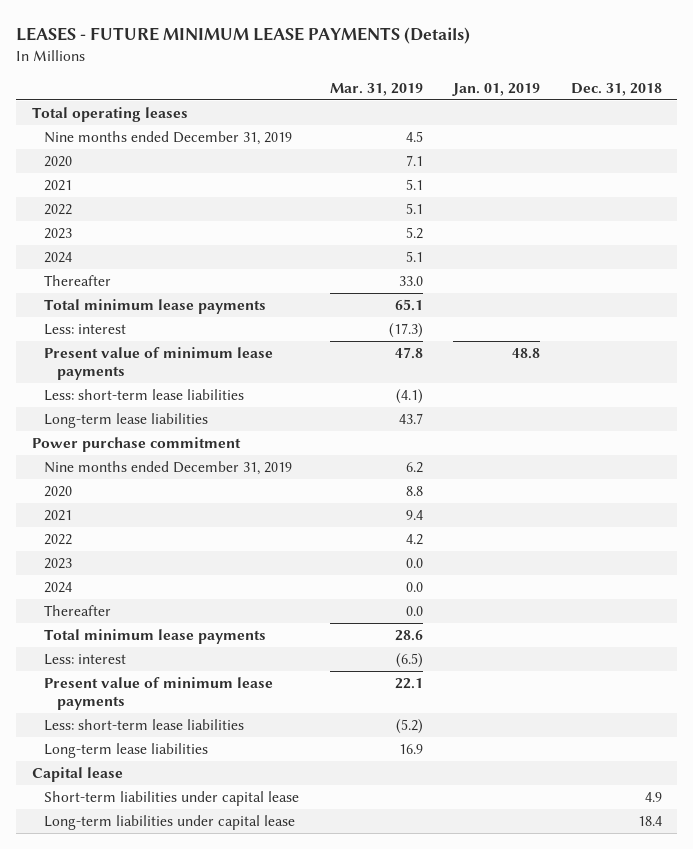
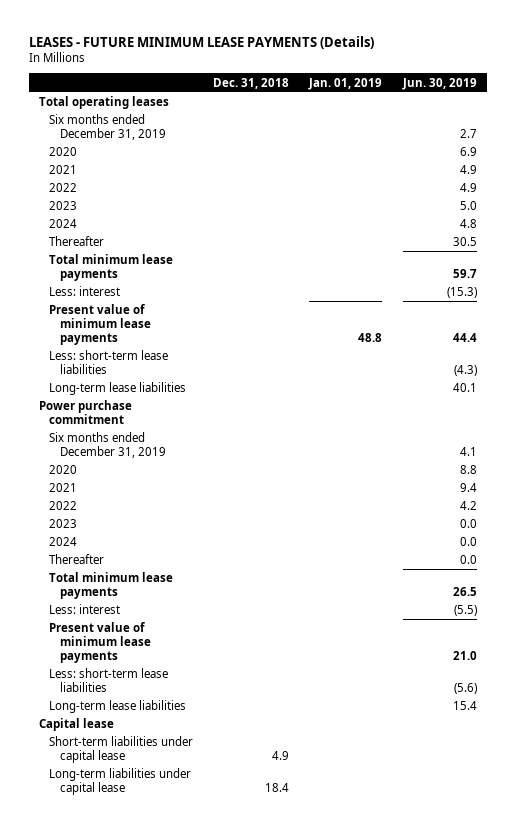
[329,82,423,96] Mar. 31, 2019 -> none
none -> [401,77,477,90] Jun. 30, 2019
[44,130,293,145] Nine months ended December 31, 2019 -> [49,114,166,141] Six months ended December 31, 2019
[44,460,293,475] Nine months ended December 31, 2019 -> [49,432,166,459] Six months ended December 31, 2019

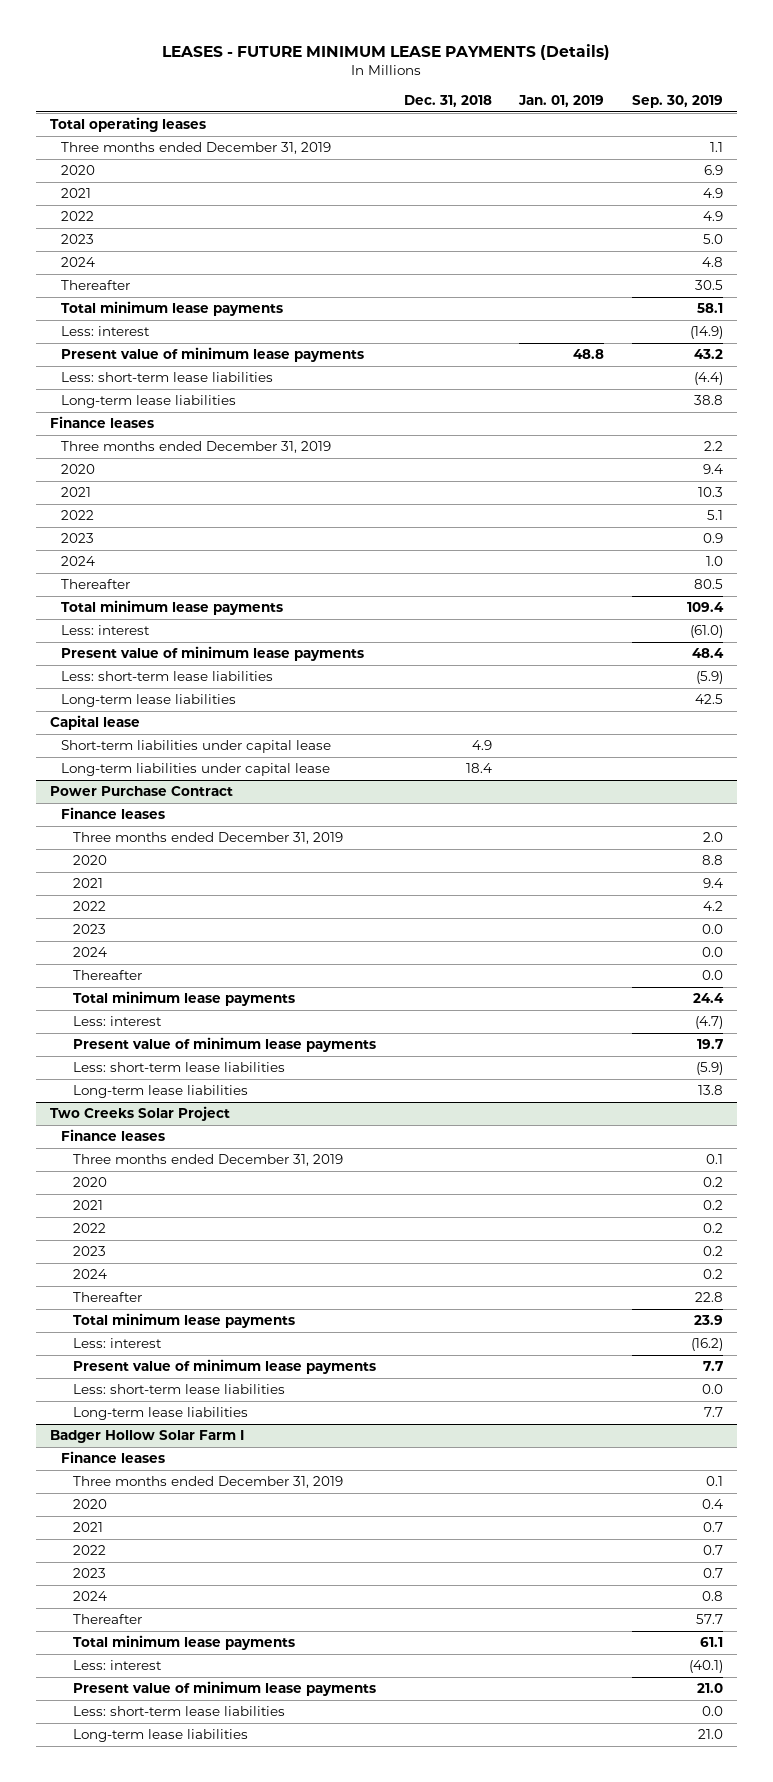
[401,77,477,90] Jun. 30, 2019 -> none
none -> [631,94,723,108] Sep. 30, 2019
[49,114,166,141] Six months ended December 31, 2019 -> [61,142,332,155] Three months ended December 31, 2019
[38,400,132,425] Power purchase commitment -> [49,416,154,429] Finance leases
[49,432,166,459] Six months ended December 31, 2019 -> [61,441,332,454] Three months ended December 31, 2019
none -> [49,786,233,797] Power Purchase Contract
none -> [61,807,166,820] Finance leases
none -> [73,832,344,845] Three months ended December 31, 2019
none -> [73,855,108,866] 2020
none -> [73,878,104,889] 2021
none -> [73,901,107,912] 2022
none -> [73,924,107,935] 2023
none -> [73,947,108,958] 2024
none -> [73,970,143,981] Thereafter
none -> [73,991,296,1007] Total minimum lease payments
none -> [73,1016,163,1027] Less: interest
none -> [73,1037,377,1053] Present value of minimum lease payments
none -> [73,1062,286,1073] Less: short-term lease liabilities
none -> [73,1085,249,1099] Long-term lease liabilities
none -> [49,1106,230,1122] Two Creeks Solar Project
none -> [61,1129,166,1142] Finance leases
none -> [73,1154,344,1167] Three months ended December 31, 2019
none -> [73,1177,108,1188] 2020
none -> [73,1200,104,1211] 2021
none -> [73,1223,107,1234] 2022
none -> [73,1246,107,1257] 2023
none -> [73,1269,108,1280] 2024
none -> [73,1292,143,1303] Thereafter
none -> [73,1313,296,1329] Total minimum lease payments
none -> [73,1338,163,1349] Less: interest
none -> [73,1359,377,1375] Present value of minimum lease payments
none -> [73,1384,286,1395] Less: short-term lease liabilities
none -> [73,1407,249,1421] Long-term lease liabilities
none -> [49,1430,244,1444] Badger Hollow Solar Farm I
none -> [61,1451,166,1464] Finance leases
none -> [73,1476,344,1489] Three months ended December 31, 2019
none -> [73,1499,108,1510] 2020
none -> [73,1522,104,1533] 2021
none -> [73,1545,107,1556] 2022
none -> [73,1568,107,1579] 2023
none -> [73,1591,108,1602] 2024
none -> [73,1614,143,1625] Thereafter
none -> [73,1635,296,1651] Total minimum lease payments
none -> [73,1660,163,1671] Less: interest
none -> [73,1681,377,1697] Present value of minimum lease payments
none -> [73,1706,286,1717] Less: short-term lease liabilities
none -> [73,1729,249,1743] Long-term lease liabilities

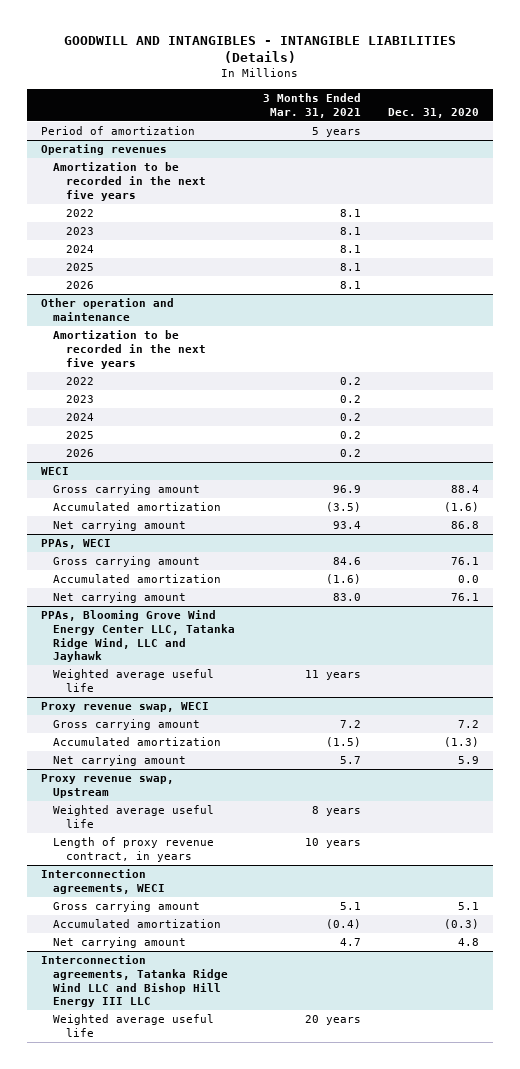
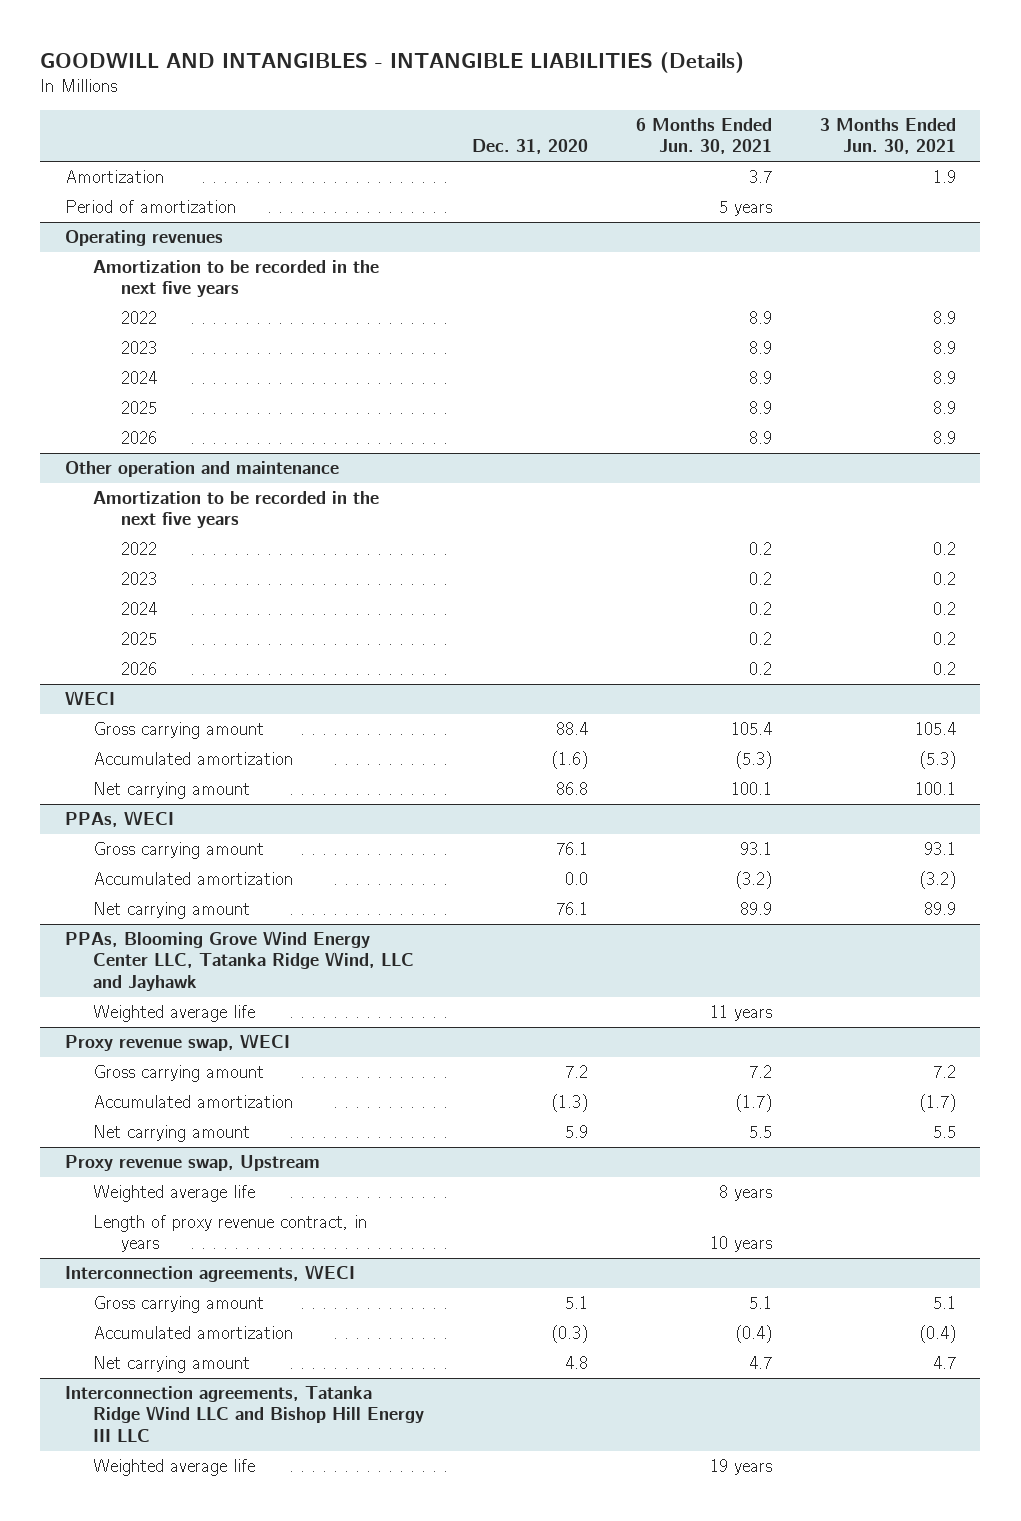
[262,92,361,118] 3 Months Ended Mar. 31, 2021 -> none
none -> [636,118,773,155] 6 Months Ended Jun. 30, 2021
none -> [820,118,957,155] 3 Months Ended Jun. 30, 2021
none -> [64,170,164,184] Amortization
[53,669,215,692] Weighted average useful life -> [92,1005,255,1023] Weighted average life
[53,805,215,828] Weighted average useful life -> [92,1185,255,1203] Weighted average life
[53,1014,215,1037] Weighted average useful life -> [92,1459,255,1477] Weighted average life

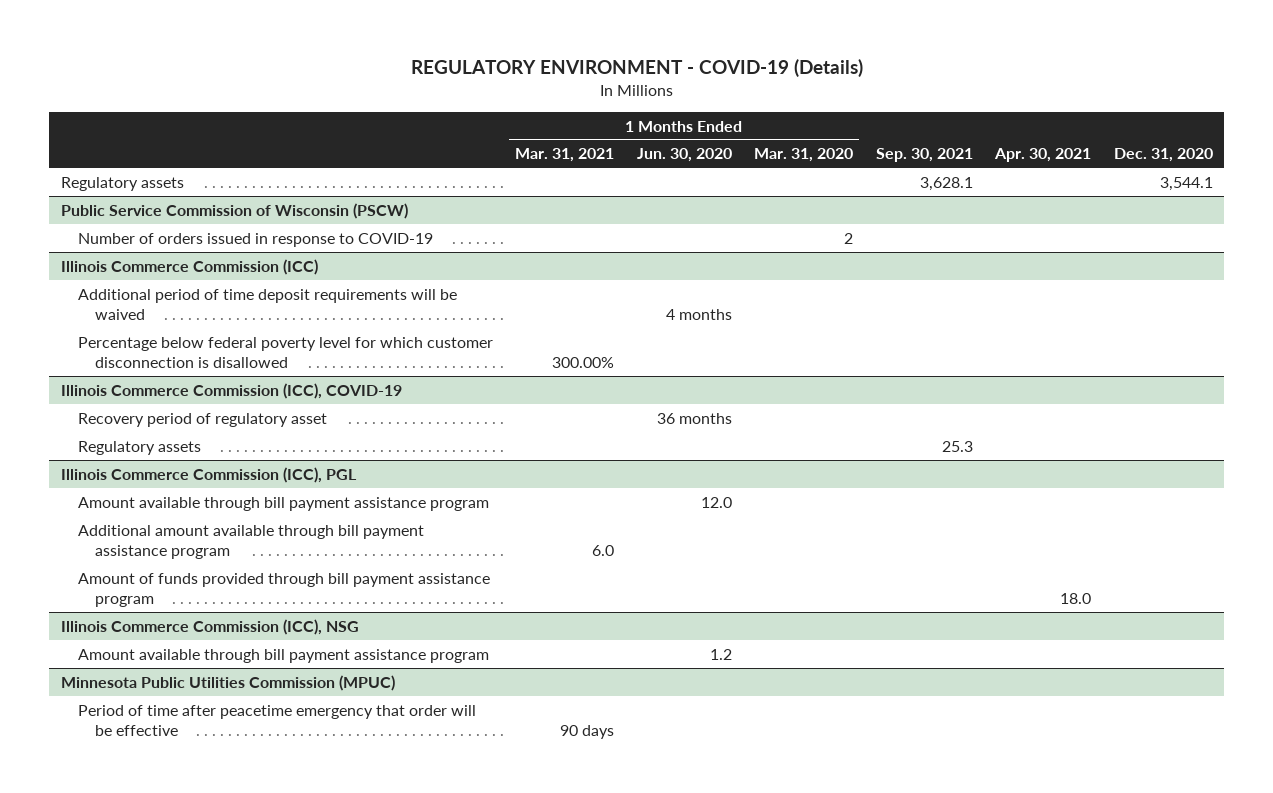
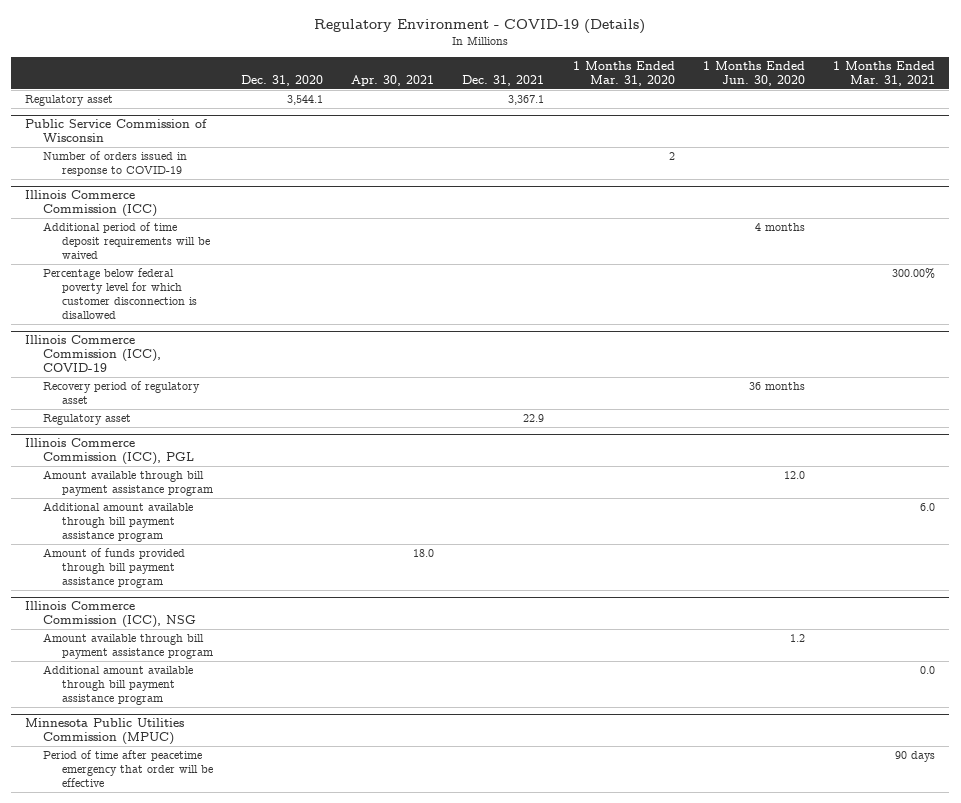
[410,59,863,78] REGULATORY ENVIRONMENT - COVID-19 (Details) -> [314,19,646,35] Regulatory Environment - COVID-19 (Details)
[875,148,973,163] Sep. 30, 2021 -> none
none -> [462,74,545,86] Dec. 31, 2021
[60,176,184,191] Regulatory assets -> [25,94,114,106] Regulatory asset
[60,202,408,219] Public Service Commission of Wisconsin (PSCW) -> [25,118,208,144] Public Service Commission of Wisconsin
[77,440,201,455] Regulatory assets -> [43,413,132,425] Regulatory asset
none -> [43,664,194,706] Additional amount available through bill payment assistance program

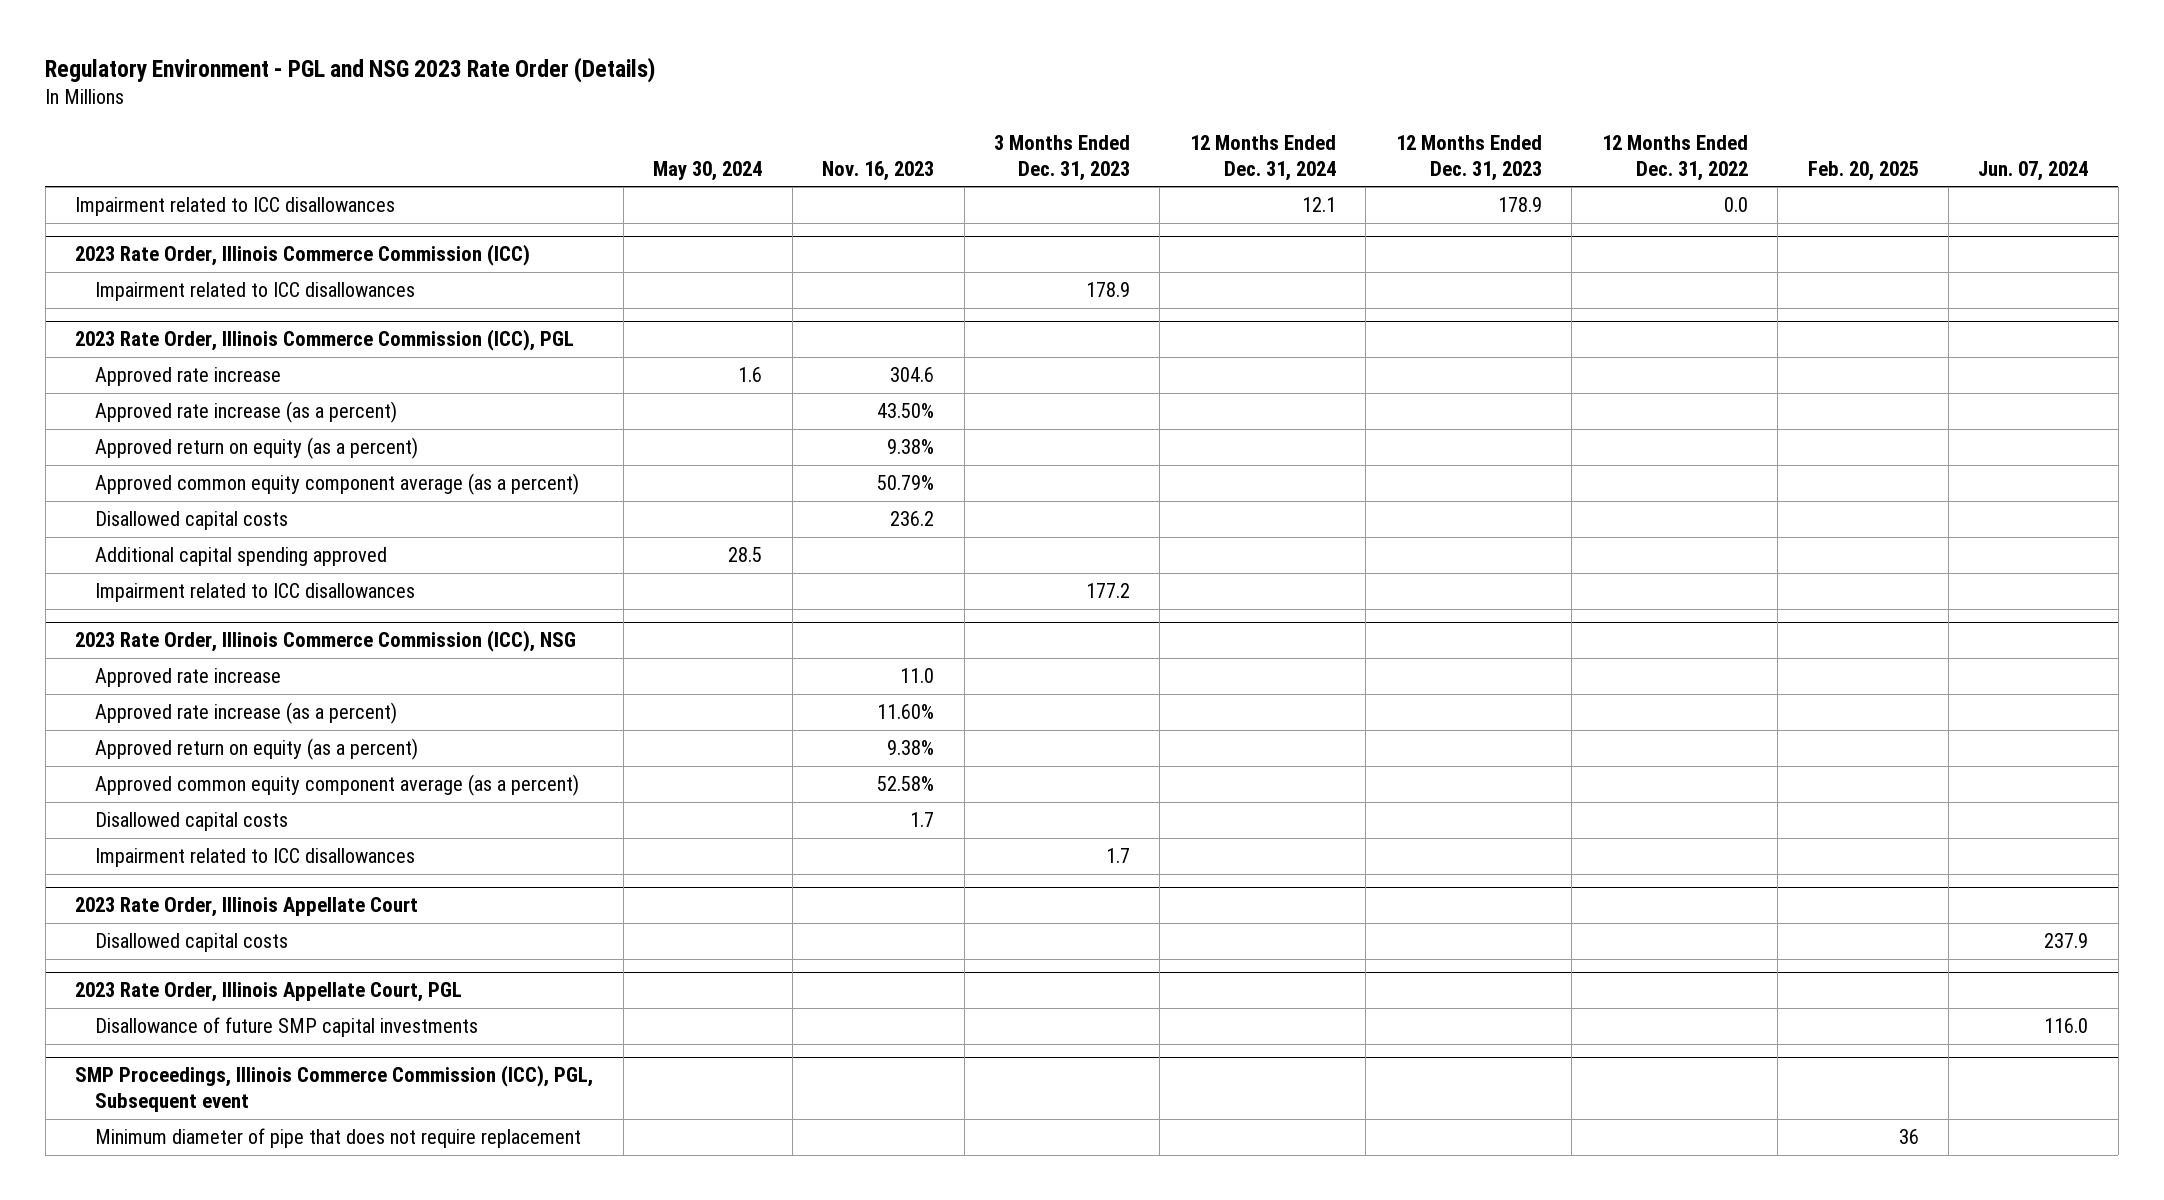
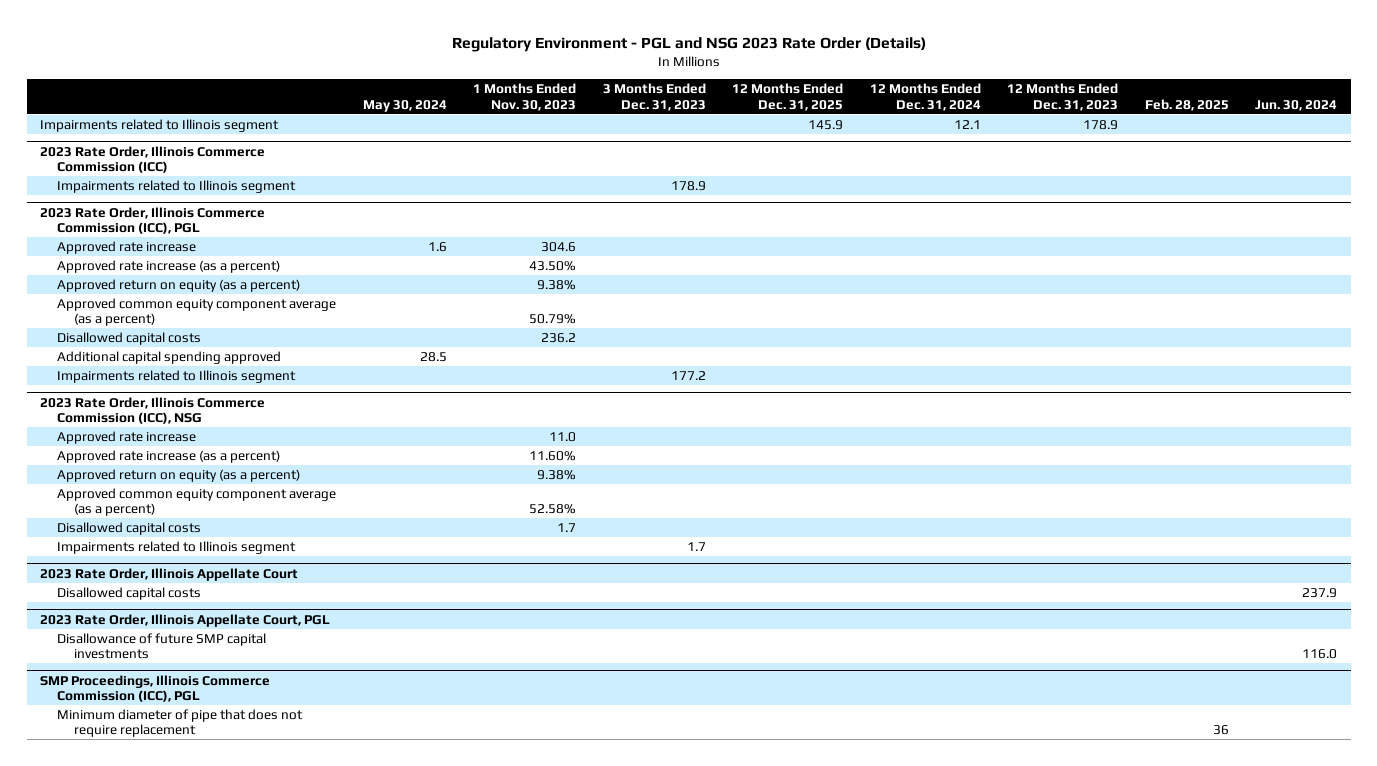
[822,160,935,181] Nov. 16, 2023 -> none
[1601,134,1748,181] 12 Months Ended Dec. 31, 2022 -> none
[1807,160,1919,181] Feb. 20, 2025 -> none
[1978,160,2089,181] Jun. 07, 2024 -> none
none -> [473,83,577,111] 1 Months Ended Nov. 30, 2023
none -> [732,83,844,111] 12 Months Ended Dec. 31, 2025
none -> [1144,98,1229,111] Feb. 28, 2025
none -> [1255,99,1338,111] Jun. 30, 2024
[75,197,396,217] Impairment related to ICC disallowances -> [40,118,280,132] Impairments related to Illinois segment
[95,282,416,302] Impairment related to ICC disallowances -> [57,179,297,193] Impairments related to Illinois segment
[95,583,416,603] Impairment related to ICC disallowances -> [57,369,297,383] Impairments related to Illinois segment
[95,848,416,868] Impairment related to ICC disallowances -> [57,540,297,554] Impairments related to Illinois segment
[75,1065,594,1113] SMP Proceedings, Illinois Commerce Commission (ICC), PGL, Subsequent event -> [40,674,271,703] SMP Proceedings, Illinois Commerce Commission (ICC), PGL

